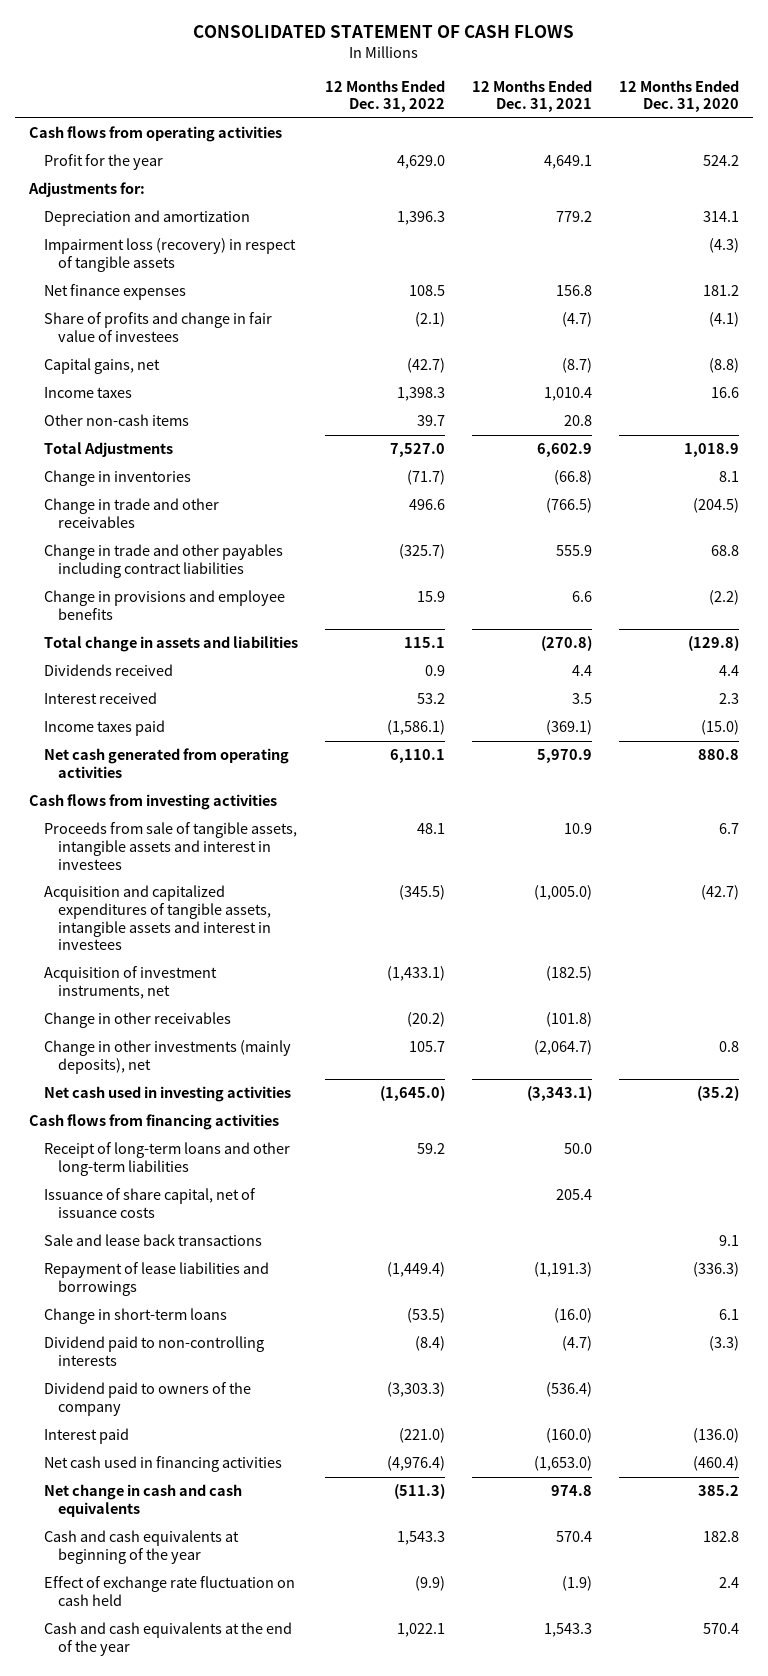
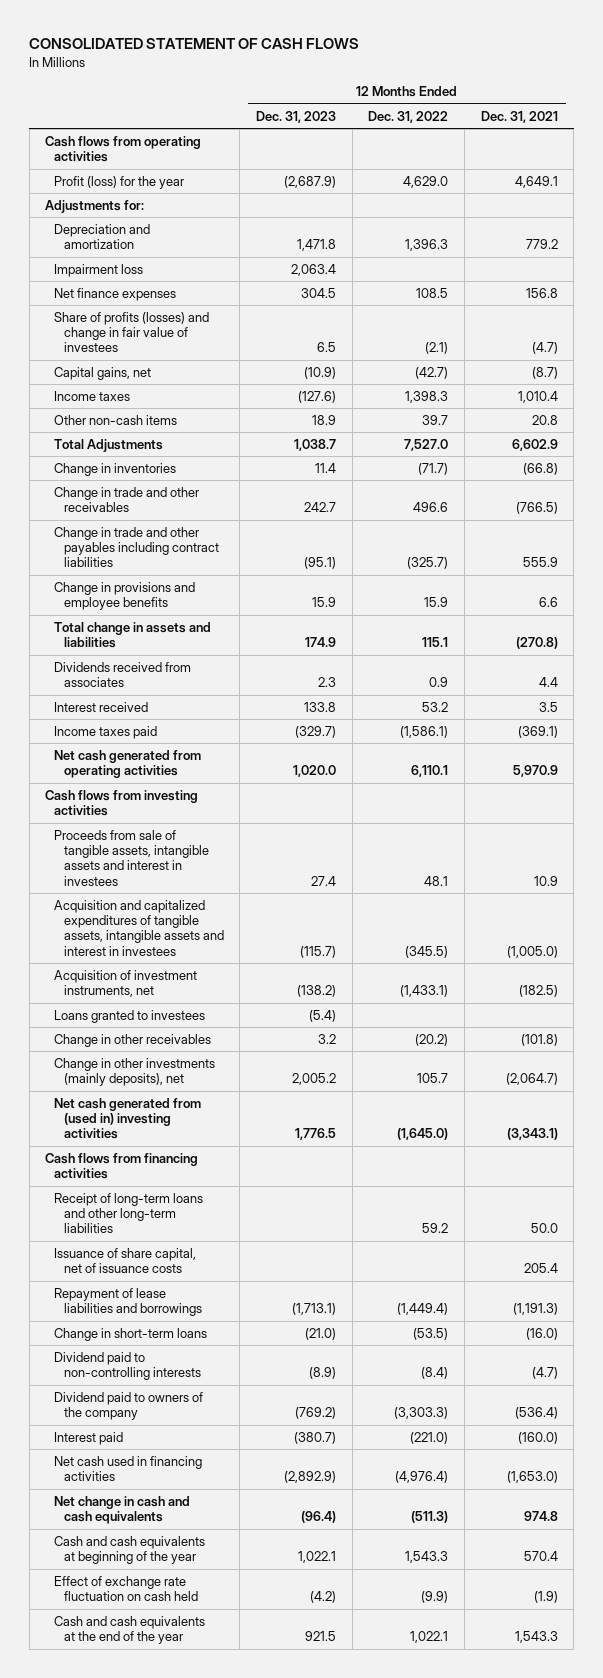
[619,79,740,113] 12 Months Ended Dec. 31, 2020 -> none
none -> [256,110,337,123] Dec. 31, 2023
[43,154,163,171] Profit for the year -> [54,175,185,189] Profit (loss) for the year
[43,238,296,273] Impairment loss (recovery) in respect of tangible assets -> [54,263,144,277] Impairment loss
[43,312,272,343] Share of profits and change in fair value of investees -> [54,311,210,353] Share of profits (losses) and change in fair value of investees
[43,664,173,677] Dividends received -> [54,661,192,688] Dividends received from associates
none -> [54,1009,206,1023] Loans granted to investees
[43,1086,291,1103] Net cash used in investing activities -> [54,1097,202,1140] Net cash generated from (used in) investing activities
[43,1234,262,1247] Sale and lease back transactions -> none

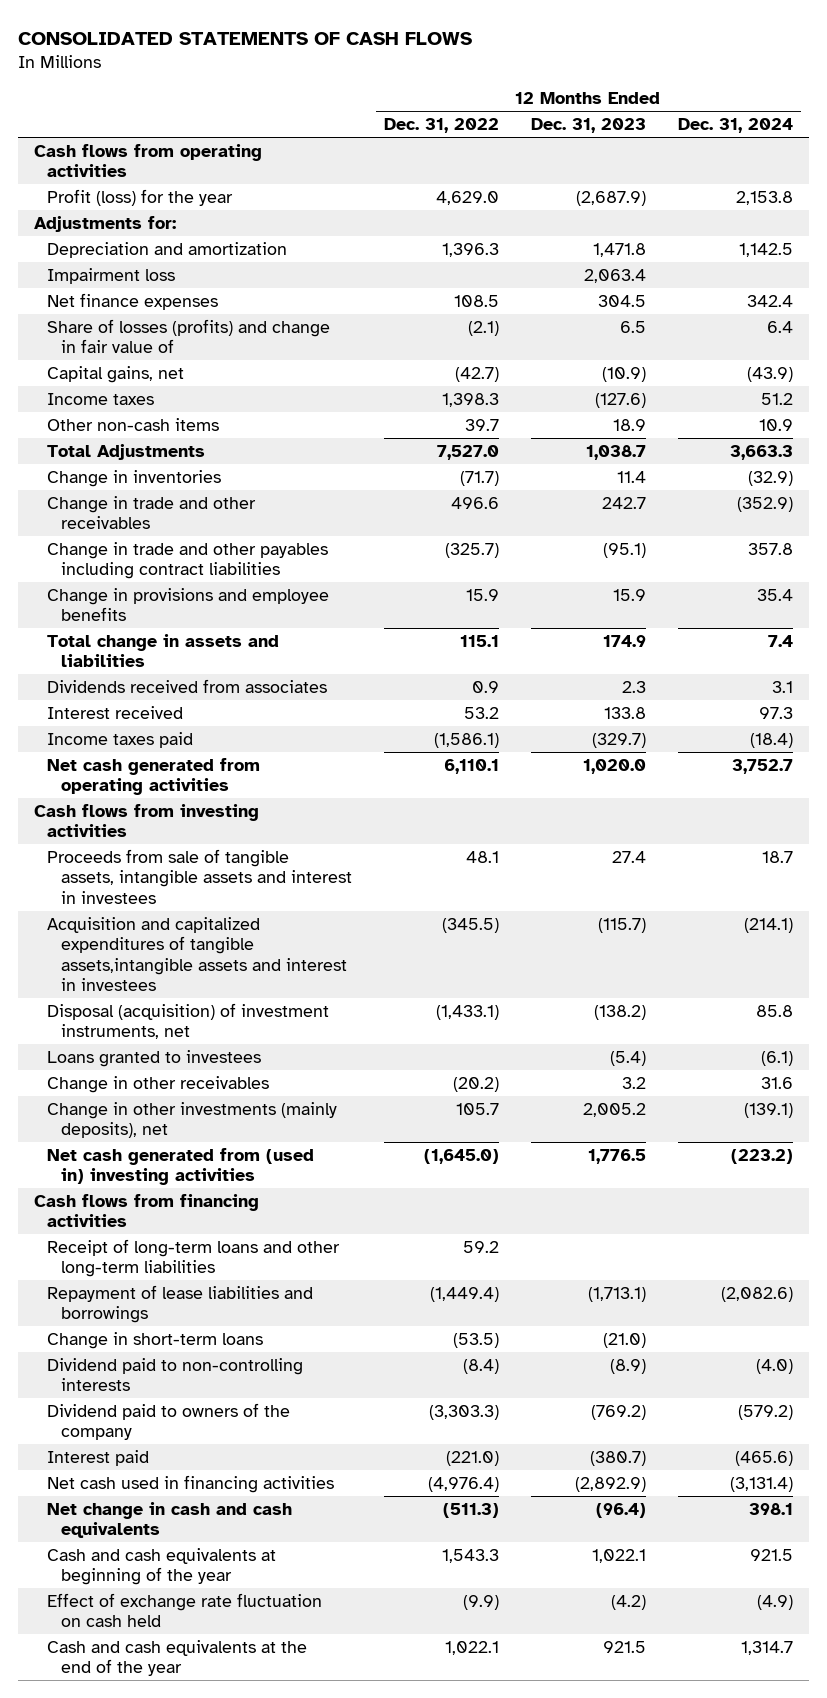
[29,38,360,50] CONSOLIDATED STATEMENT OF CASH FLOWS -> [17,31,472,45] CONSOLIDATED STATEMENTS OF CASH FLOWS
[480,110,558,123] Dec. 31, 2021 -> none
none -> [678,118,794,134] Dec. 31, 2024
[54,311,210,353] Share of profits (losses) and change in fair value of investees -> [47,318,331,354] Share of losses (profits) and change in fair value of
[54,899,224,956] Acquisition and capitalized expenditures of tangible assets, intangible assets and interest in investees -> [47,916,347,992] Acquisition and capitalized expenditures of tangible assets,intangible assets and interest in investees
[54,969,198,998] Acquisition of investment instruments, net -> [47,1002,330,1040] Disposal (acquisition) of investment instruments, net
[54,1247,197,1274] Issuance of share capital, net of issuance costs -> none

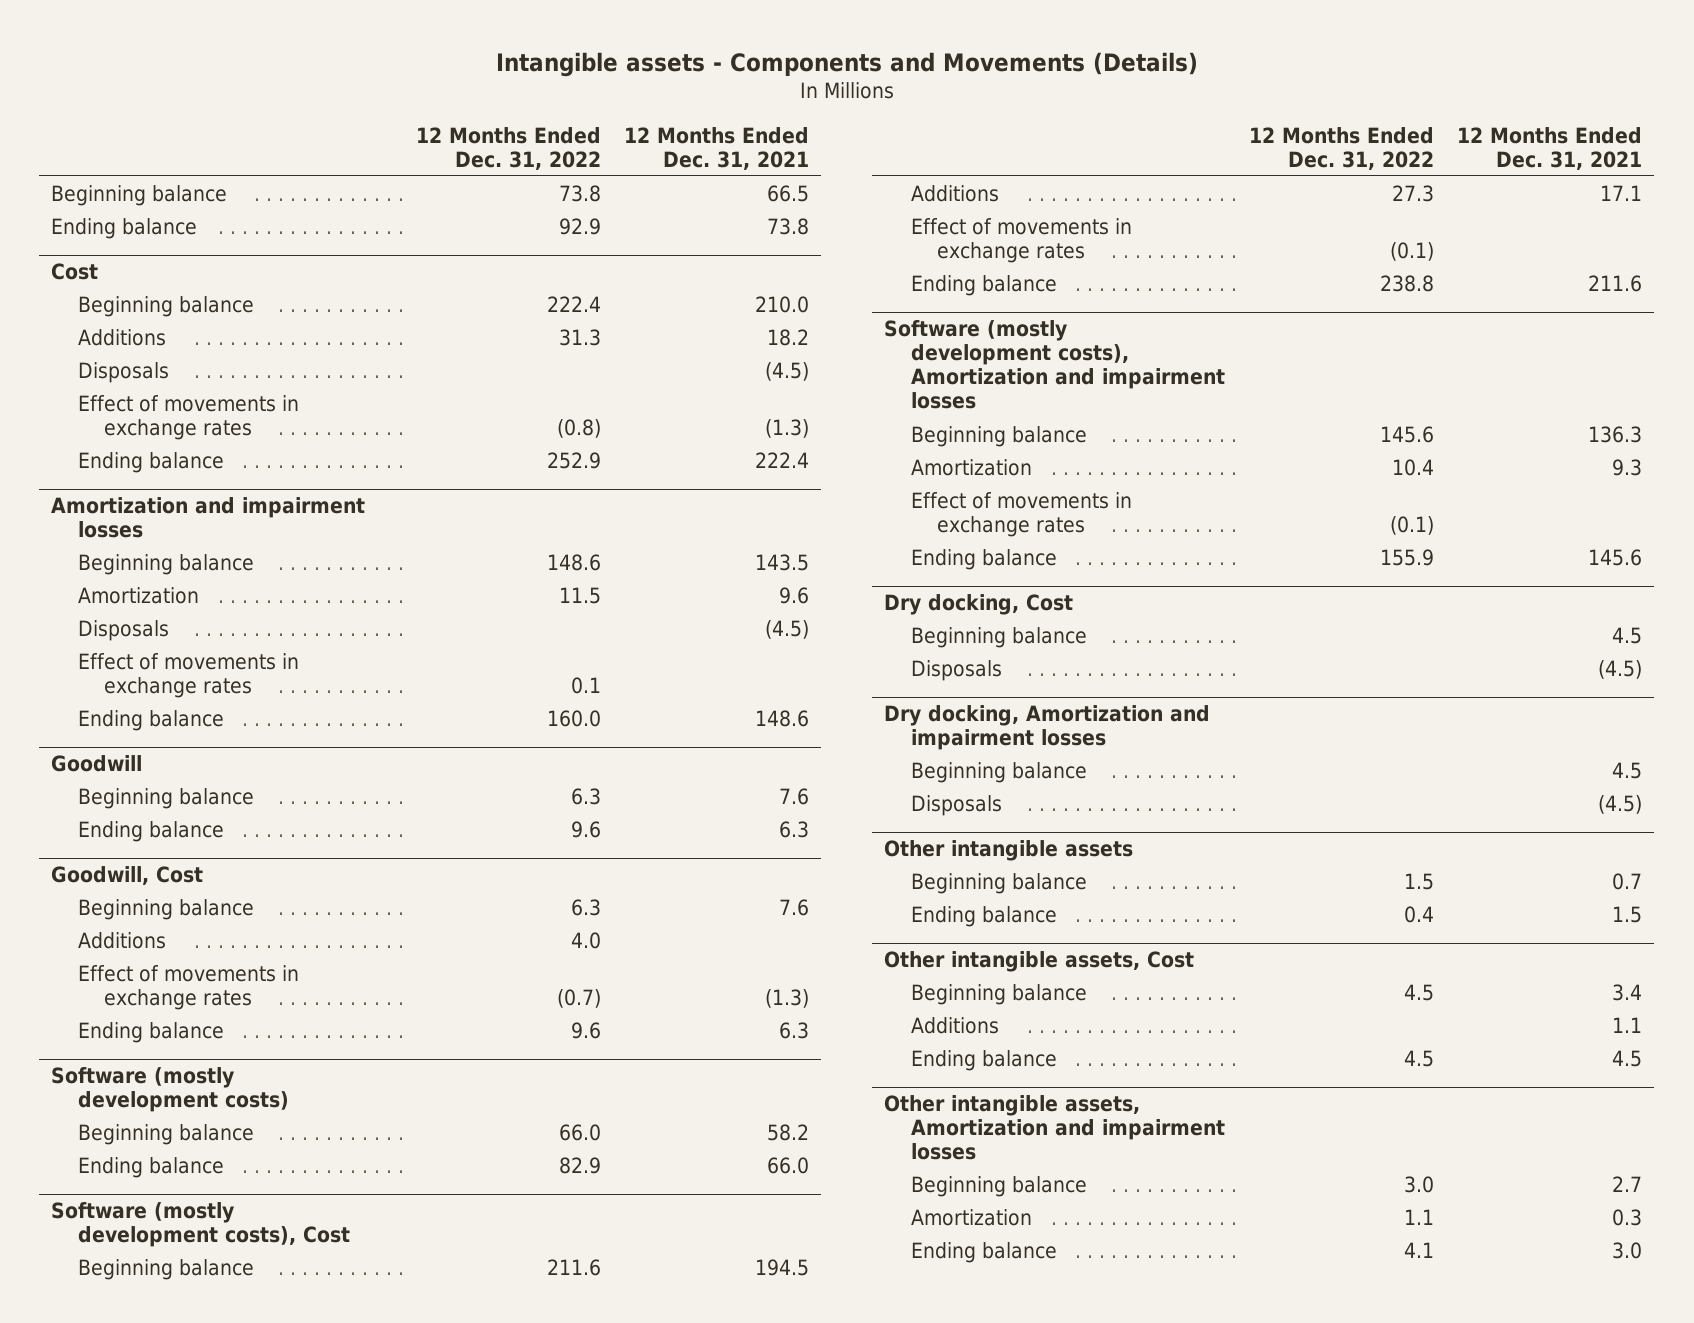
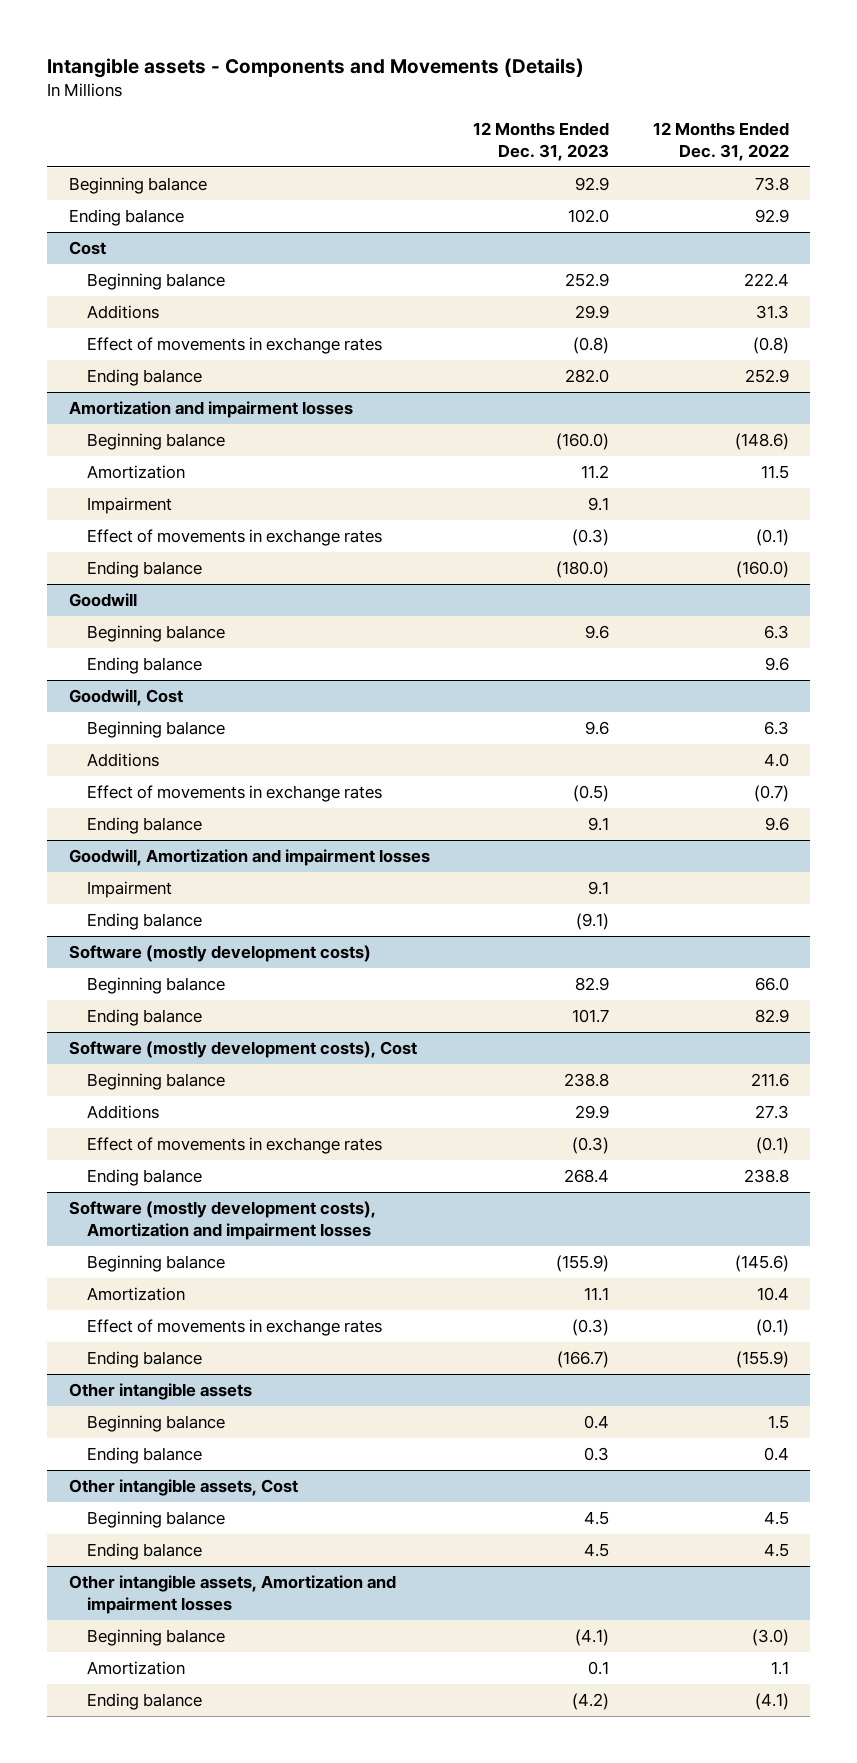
[624,126,810,170] 12 Months Ended Dec. 31, 2021 -> none
none -> [473,122,610,161] 12 Months Ended Dec. 31, 2023
[77,361,169,383] Disposals -> none
[546,553,601,571] 148.6 -> [734,432,789,450] (148.6)
[77,619,169,641] Disposals -> none
none -> [87,496,173,514] Impairment
[570,677,601,695] 0.1 -> [755,528,789,546] (0.1)
[546,709,601,727] 160.0 -> [735,560,789,578] (160.0)
none -> [68,848,430,866] Goodwill, Amortization and impairment losses
none -> [87,880,173,898] Impairment
none -> [87,912,203,930] Ending balance
[1379,425,1434,443] 145.6 -> [734,1254,789,1272] (145.6)
[884,593,1074,615] Dry docking, Cost -> none
[910,626,1087,648] Beginning balance -> none
[910,659,1002,681] Disposals -> none
[884,704,1211,751] Dry docking, Amortization and impairment losses -> none
[910,761,1087,783] Beginning balance -> none
[910,794,1002,816] Disposals -> none
[1379,548,1434,566] 155.9 -> [735,1350,789,1368] (155.9)
[910,1016,999,1034] Additions -> none
[1403,1175,1434,1193] 3.0 -> [751,1628,789,1646] (3.0)
[1403,1241,1434,1258] 4.1 -> [754,1692,789,1710] (4.1)

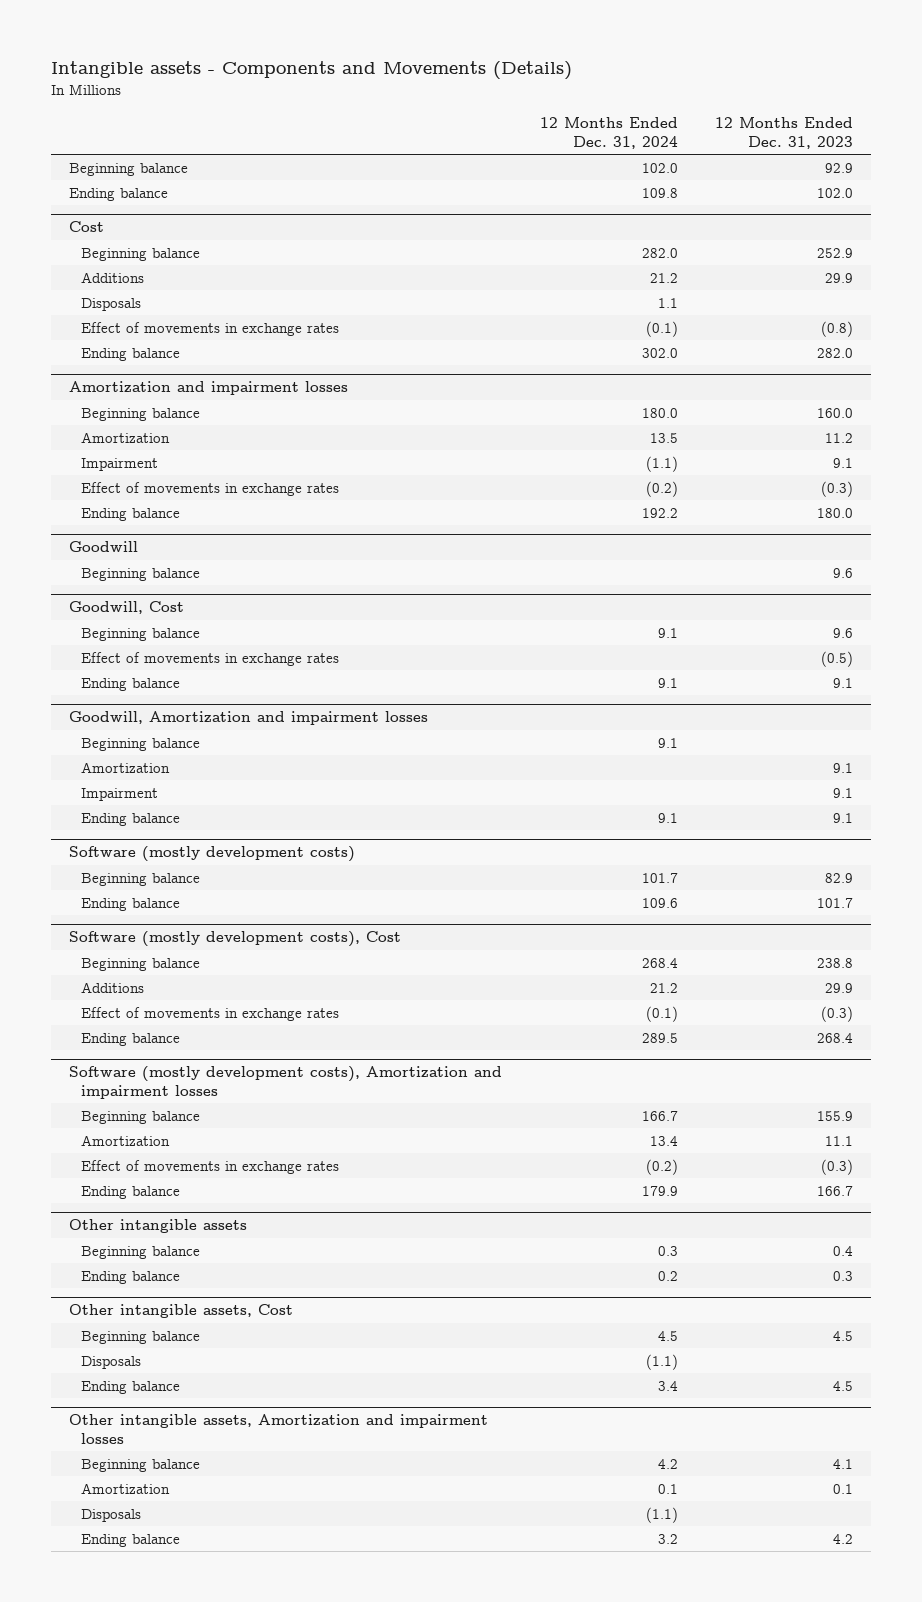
[652,122,789,161] 12 Months Ended Dec. 31, 2022 -> none
none -> [539,117,678,149] 12 Months Ended Dec. 31, 2024
none -> [80,298,141,312] Disposals
[556,432,610,450] (160.0) -> [816,408,853,419] 160.0
[556,560,610,578] (180.0) -> [816,508,853,519] 180.0
[87,656,203,674] Ending balance -> none
[87,752,160,767] Additions -> none
none -> [80,738,200,752] Beginning balance
none -> [80,762,170,774] Amortization
[576,912,610,930] (9.1) -> [832,813,853,824] 9.1
[556,1254,610,1272] (155.9) -> [816,1111,853,1122] 155.9
[557,1350,610,1368] (166.7) -> [816,1186,853,1197] 166.7
none -> [80,1356,141,1370] Disposals
[575,1628,610,1646] (4.1) -> [832,1459,853,1470] 4.1
none -> [80,1509,141,1523] Disposals
[572,1692,610,1710] (4.2) -> [832,1534,853,1545] 4.2

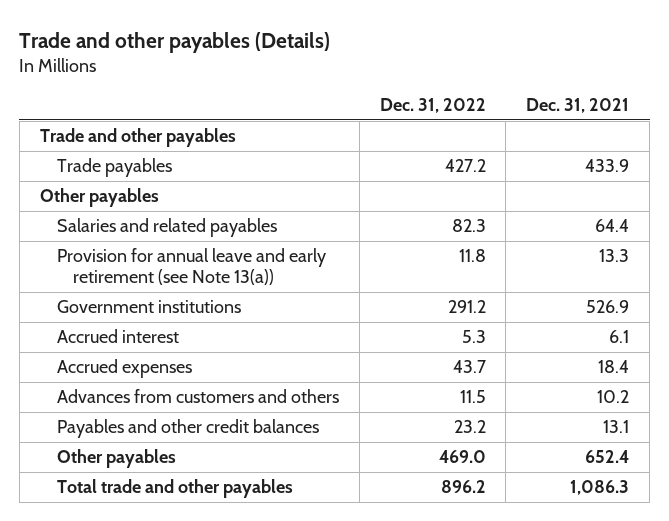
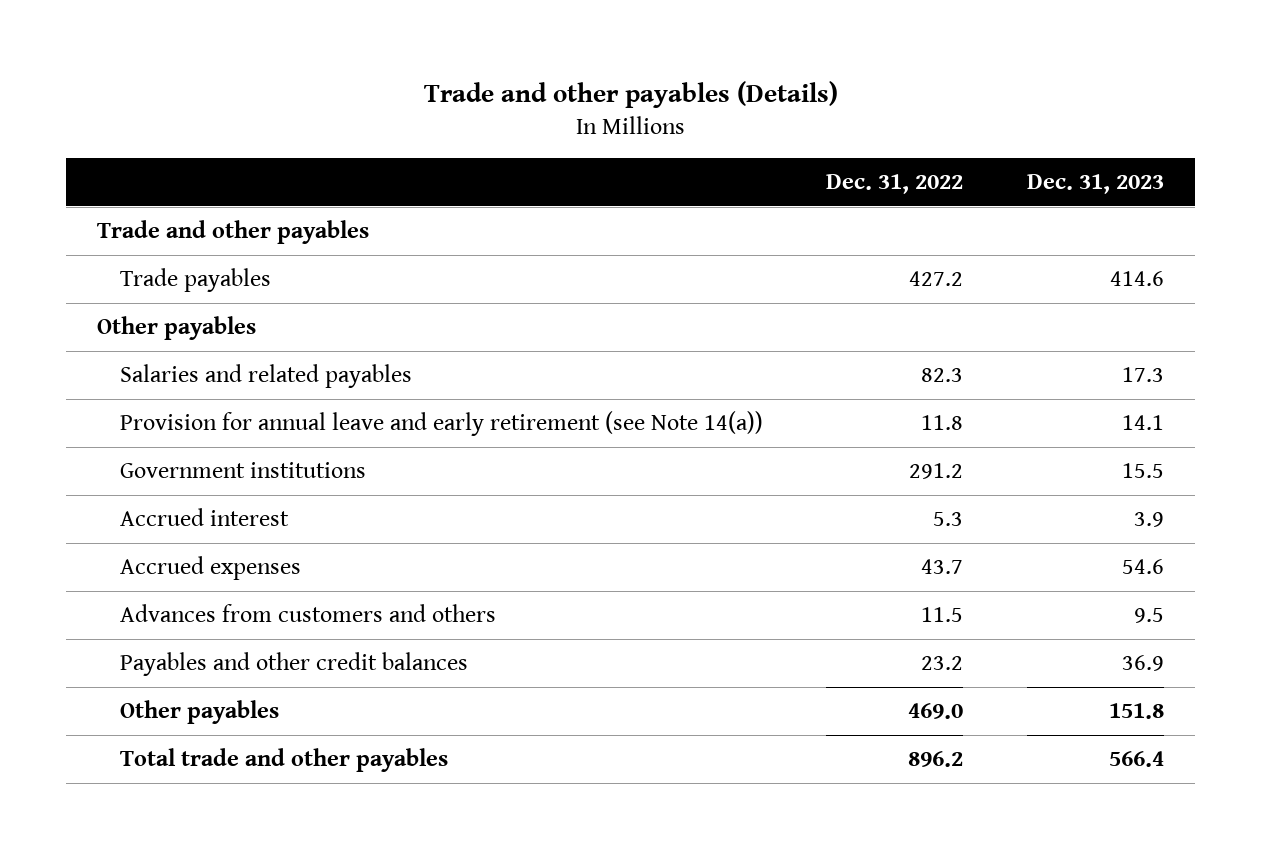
[526,98,630,114] Dec. 31, 2021 -> none
none -> [1026,174,1164,195] Dec. 31, 2023
[56,248,326,286] Provision for annual leave and early retirement (see Note 13(a)) -> [119,411,763,437] Provision for annual leave and early retirement (see Note 14(a))

